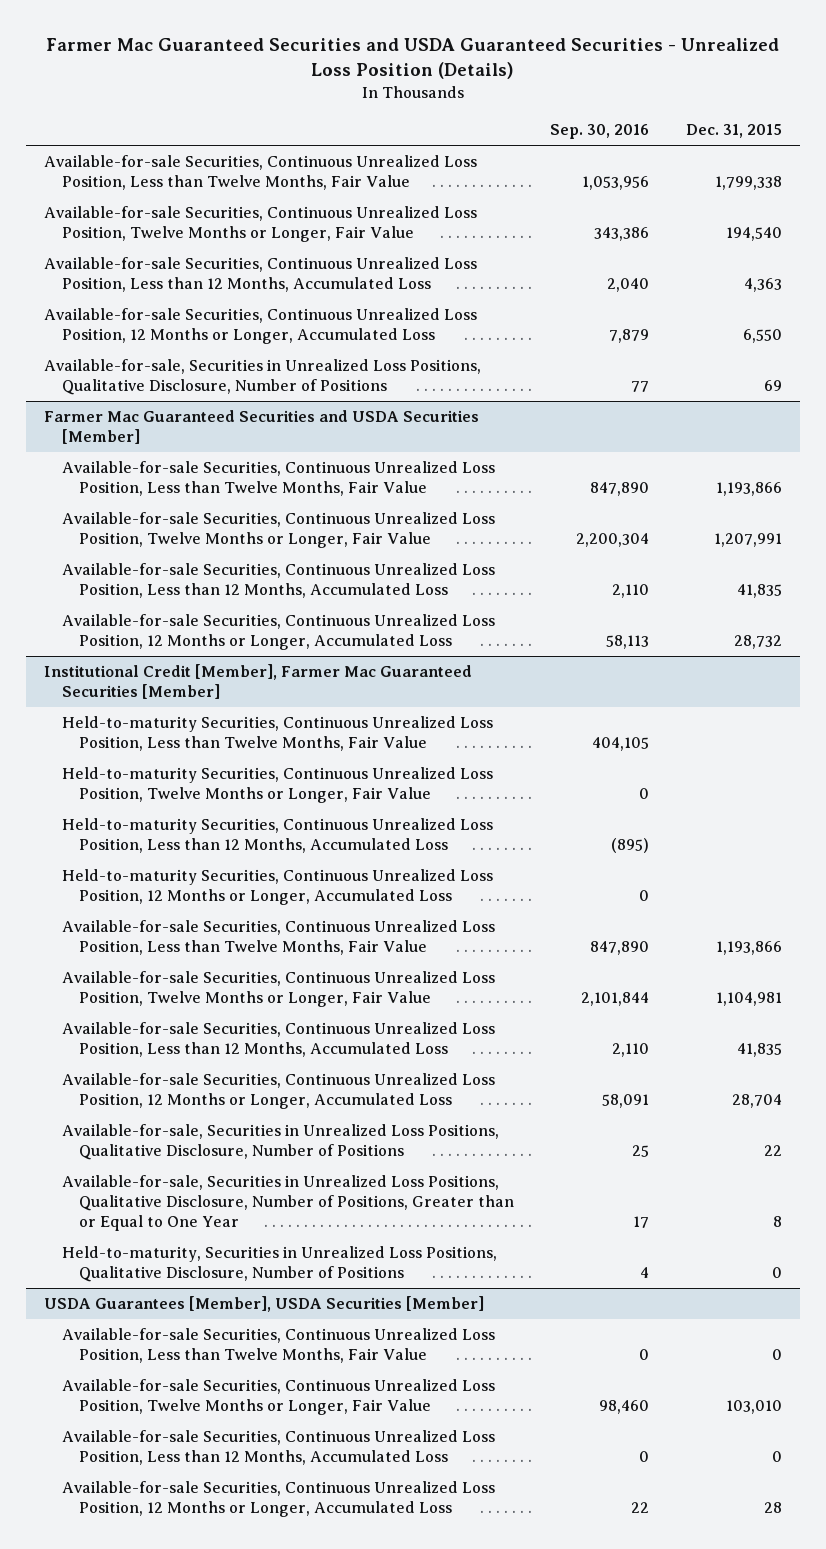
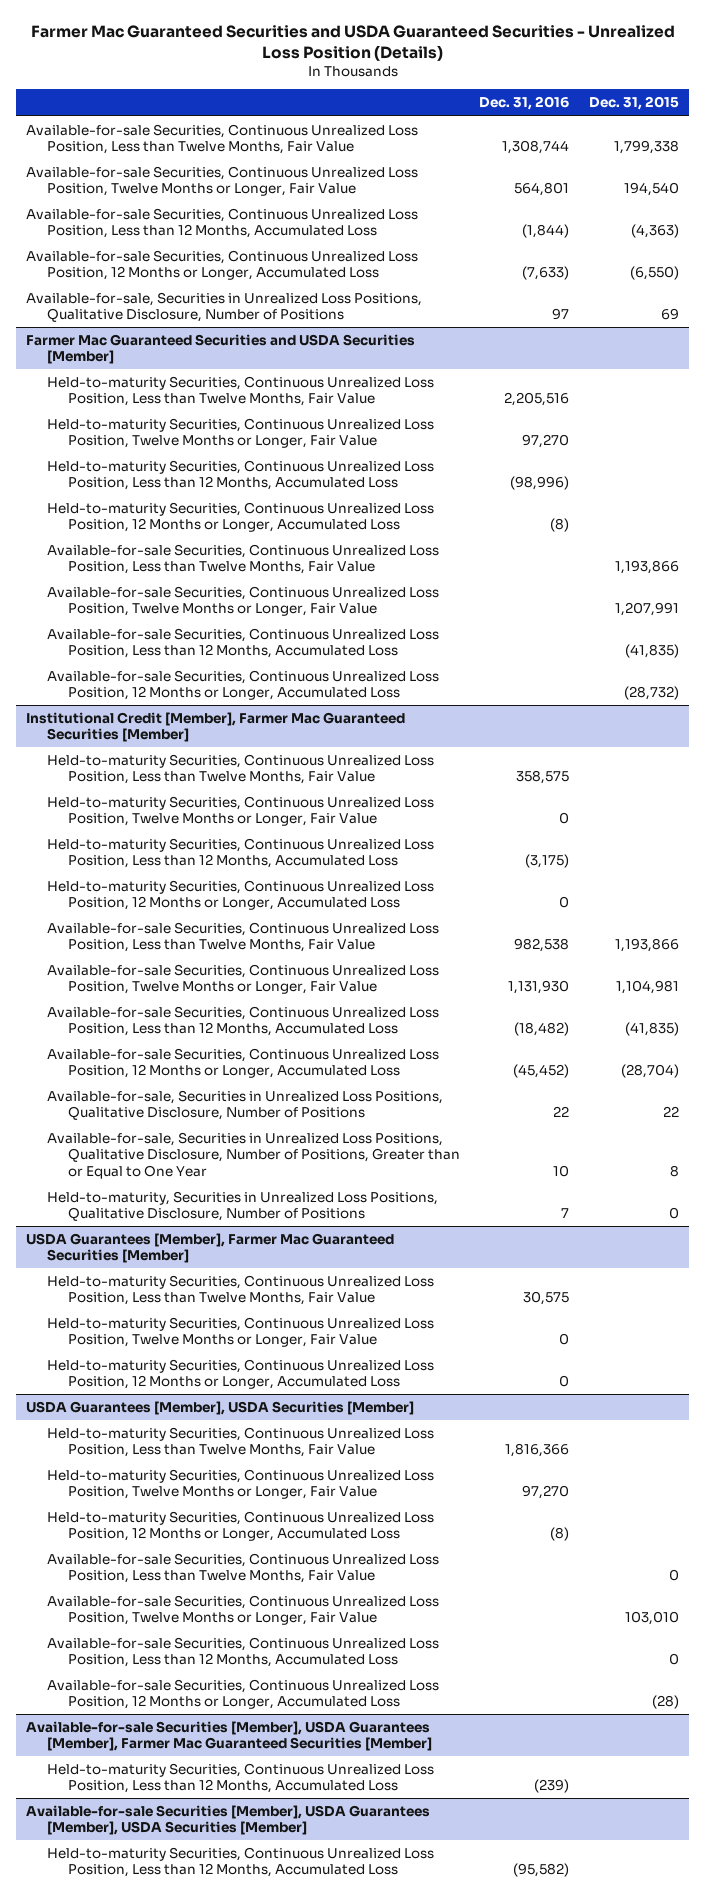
[550,124,650,140] Sep. 30, 2016 -> none
none -> [479,96,570,111] Dec. 31, 2016
[743,277,782,292] 4,363 -> [631,224,680,239] (4,363)
[742,328,782,343] 6,550 -> [630,266,680,281] (6,550)
none -> [46,375,434,407] Held-to-maturity Securities, Continuous Unrealized Loss Position, Less than Twelve Months, Fair Value
none -> [46,417,434,449] Held-to-maturity Securities, Continuous Unrealized Loss Position, Twelve Months or Longer, Fair Value
none -> [46,459,434,491] Held-to-maturity Securities, Continuous Unrealized Loss Position, Less than 12 Months, Accumulated Loss
none -> [46,501,434,533] Held-to-maturity Securities, Continuous Unrealized Loss Position, 12 Months or Longer, Accumulated Loss
[736,583,782,598] 41,835 -> [625,644,680,659] (41,835)
[733,634,782,649] 28,732 -> [624,686,680,701] (28,732)
[736,1042,782,1057] 41,835 -> [625,1022,680,1037] (41,835)
[731,1093,782,1108] 28,704 -> [621,1064,680,1079] (28,704)
none -> [26,1232,395,1264] USDA Guarantees [Member], Farmer Mac Guaranteed Securities [Member]
none -> [46,1274,434,1306] Held-to-maturity Securities, Continuous Unrealized Loss Position, Less than Twelve Months, Fair Value
none -> [46,1316,434,1348] Held-to-maturity Securities, Continuous Unrealized Loss Position, Twelve Months or Longer, Fair Value
none -> [46,1358,434,1390] Held-to-maturity Securities, Continuous Unrealized Loss Position, 12 Months or Longer, Accumulated Loss
none -> [46,1426,434,1458] Held-to-maturity Securities, Continuous Unrealized Loss Position, Less than Twelve Months, Fair Value
none -> [46,1468,434,1500] Held-to-maturity Securities, Continuous Unrealized Loss Position, Twelve Months or Longer, Fair Value
none -> [46,1510,434,1542] Held-to-maturity Securities, Continuous Unrealized Loss Position, 12 Months or Longer, Accumulated Loss
[763,1501,782,1513] 28 -> [652,1695,680,1710] (28)
none -> [26,1720,432,1752] Available-for-sale Securities [Member], USDA Guarantees [Member], Farmer Mac Guaranteed Securities [Member]
none -> [46,1762,434,1794] Held-to-maturity Securities, Continuous Unrealized Loss Position, Less than 12 Months, Accumulated Loss
none -> [26,1804,431,1836] Available-for-sale Securities [Member], USDA Guarantees [Member], USDA Securities [Member]
none -> [46,1846,434,1878] Held-to-maturity Securities, Continuous Unrealized Loss Position, Less than 12 Months, Accumulated Loss

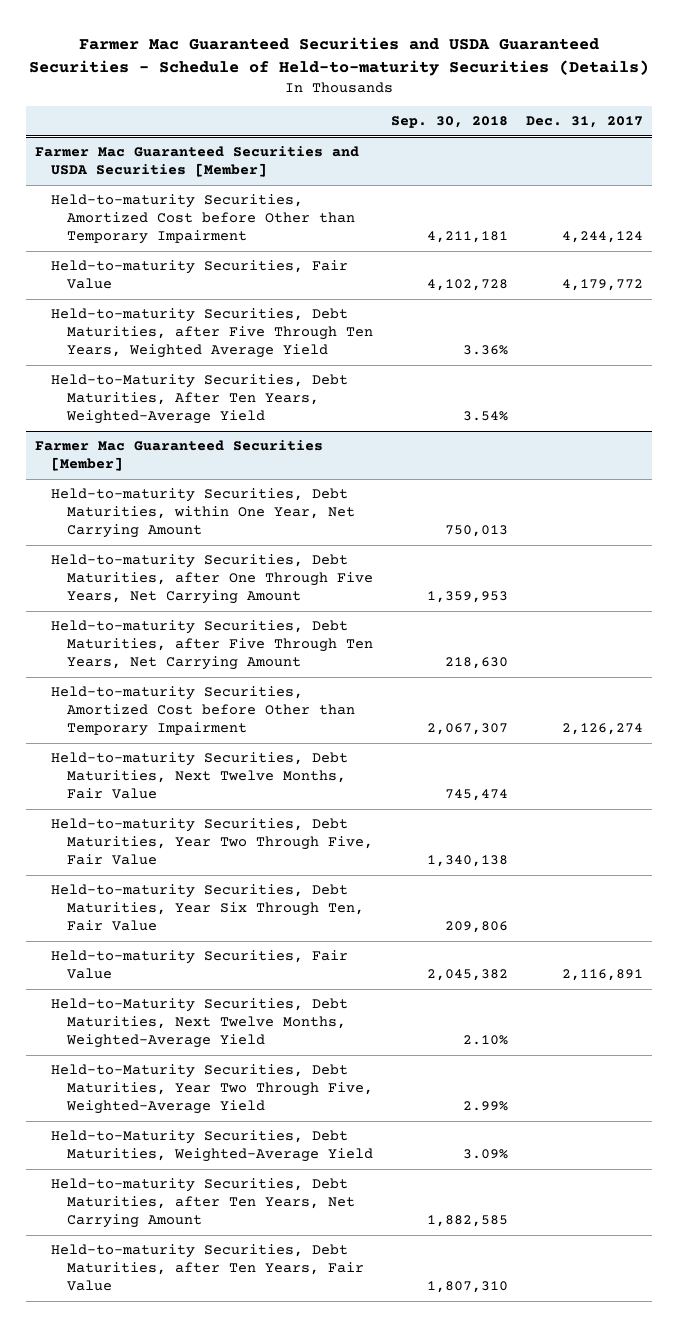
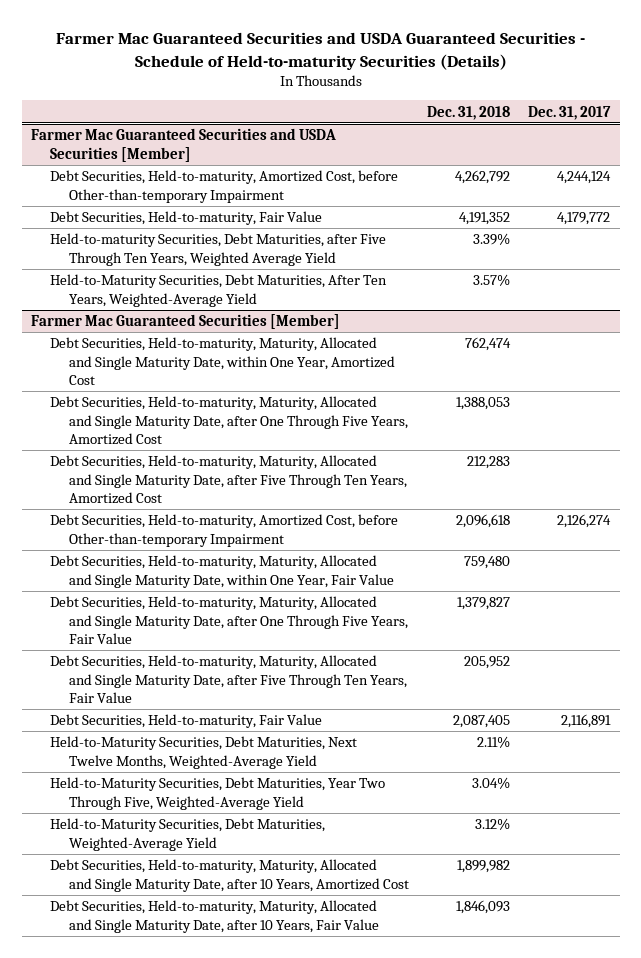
[391,116,509,129] Sep. 30, 2018 -> none
none -> [426,105,510,120] Dec. 31, 2018
[50,194,356,245] Held-to-maturity Securities, Amortized Cost before Other than Temporary Impairment -> [49,170,398,203] Debt Securities, Held-to-maturity, Amortized Cost, before Other-than-temporary Impairment
[50,260,348,290] Held-to-maturity Securities, Fair Value -> [49,211,322,226] Debt Securities, Held-to-maturity, Fair Value
[50,488,356,539] Held-to-maturity Securities, Debt Maturities, within One Year, Net Carrying Amount -> [49,337,395,385] Debt Securities, Held-to-maturity, Maturity, Allocated and Single Maturity Date, within One Year, Amortized Cost
[50,554,374,605] Held-to-maturity Securities, Debt Maturities, after One Through Five Years, Net Carrying Amount -> [49,396,408,445] Debt Securities, Held-to-maturity, Maturity, Allocated and Single Maturity Date, after One Through Five Years, Amortized Cost
[50,620,374,671] Held-to-maturity Securities, Debt Maturities, after Five Through Ten Years, Net Carrying Amount -> [49,455,407,504] Debt Securities, Held-to-maturity, Maturity, Allocated and Single Maturity Date, after Five Through Ten Years, Amortized Cost
[50,686,356,737] Held-to-maturity Securities, Amortized Cost before Other than Temporary Impairment -> [49,514,398,547] Debt Securities, Held-to-maturity, Amortized Cost, before Other-than-temporary Impairment
[50,752,348,800] Held-to-maturity Securities, Debt Maturities, Next Twelve Months, Fair Value -> [49,555,394,588] Debt Securities, Held-to-maturity, Maturity, Allocated and Single Maturity Date, within One Year, Fair Value
[50,818,374,866] Held-to-maturity Securities, Debt Maturities, Year Two Through Five, Fair Value -> [49,596,408,644] Debt Securities, Held-to-maturity, Maturity, Allocated and Single Maturity Date, after One Through Five Years, Fair Value
[50,884,365,932] Held-to-maturity Securities, Debt Maturities, Year Six Through Ten, Fair Value -> [49,655,407,703] Debt Securities, Held-to-maturity, Maturity, Allocated and Single Maturity Date, after Five Through Ten Years, Fair Value
[50,950,348,980] Held-to-maturity Securities, Fair Value -> [49,714,322,729] Debt Securities, Held-to-maturity, Fair Value
[50,1178,356,1229] Held-to-maturity Securities, Debt Maturities, after Ten Years, Net Carrying Amount -> [49,859,409,892] Debt Securities, Held-to-maturity, Maturity, Allocated and Single Maturity Date, after 10 Years, Amortized Cost
[50,1244,365,1292] Held-to-maturity Securities, Debt Maturities, after Ten Years, Fair Value -> [49,900,379,933] Debt Securities, Held-to-maturity, Maturity, Allocated and Single Maturity Date, after 10 Years, Fair Value

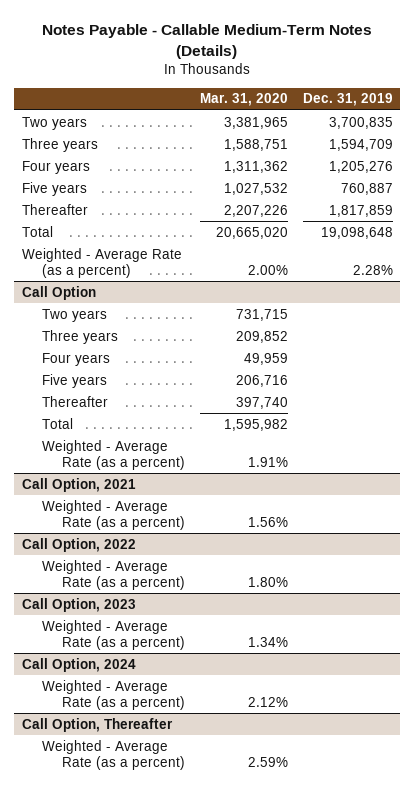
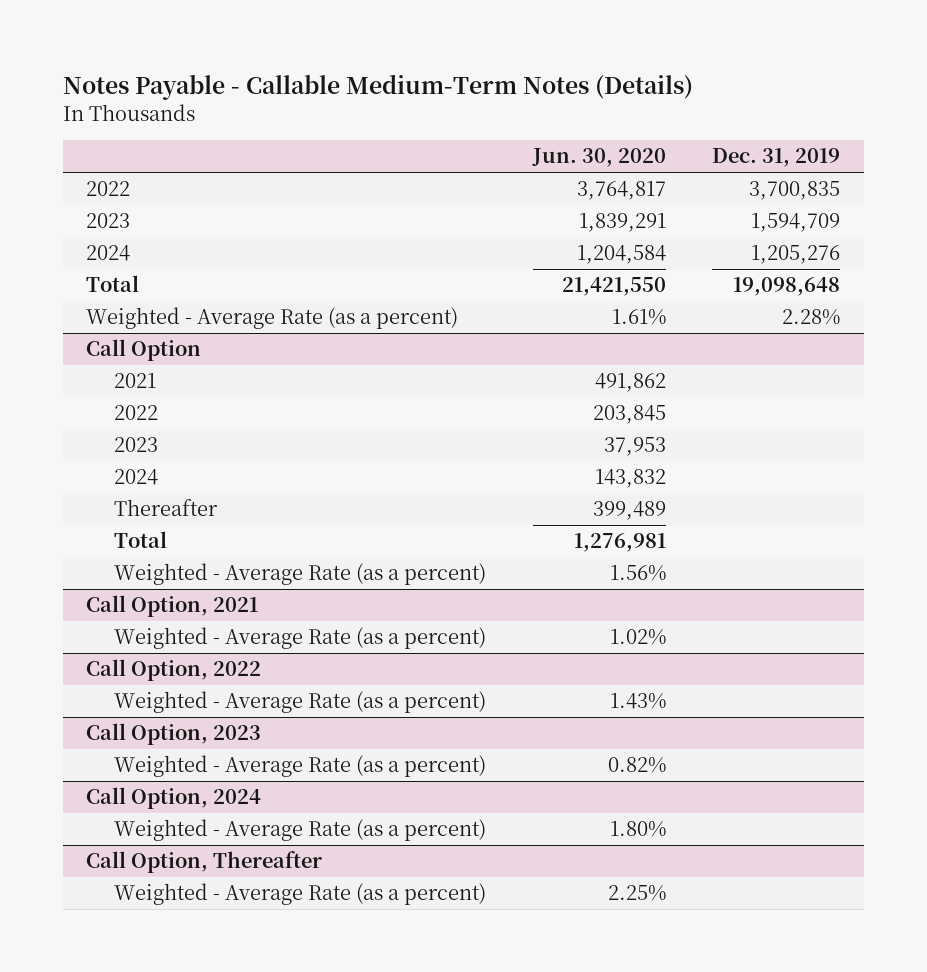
[200,93,289,107] Mar. 31, 2020 -> none
none -> [531,148,666,168] Jun. 30, 2020
[21,181,87,196] Five years -> none
[21,203,88,215] Thereafter -> none
[21,116,87,130] Two years -> [86,181,131,197] 2022
[21,137,98,152] Three years -> [86,213,131,229] 2023
[21,160,90,174] Four years -> [86,245,131,262] 2024
[42,373,108,388] Five years -> none
none -> [114,373,157,389] 2021
[42,308,108,322] Two years -> [114,405,159,421] 2022
[42,329,119,344] Three years -> [114,437,159,453] 2023
[42,352,111,366] Four years -> [114,469,159,486] 2024

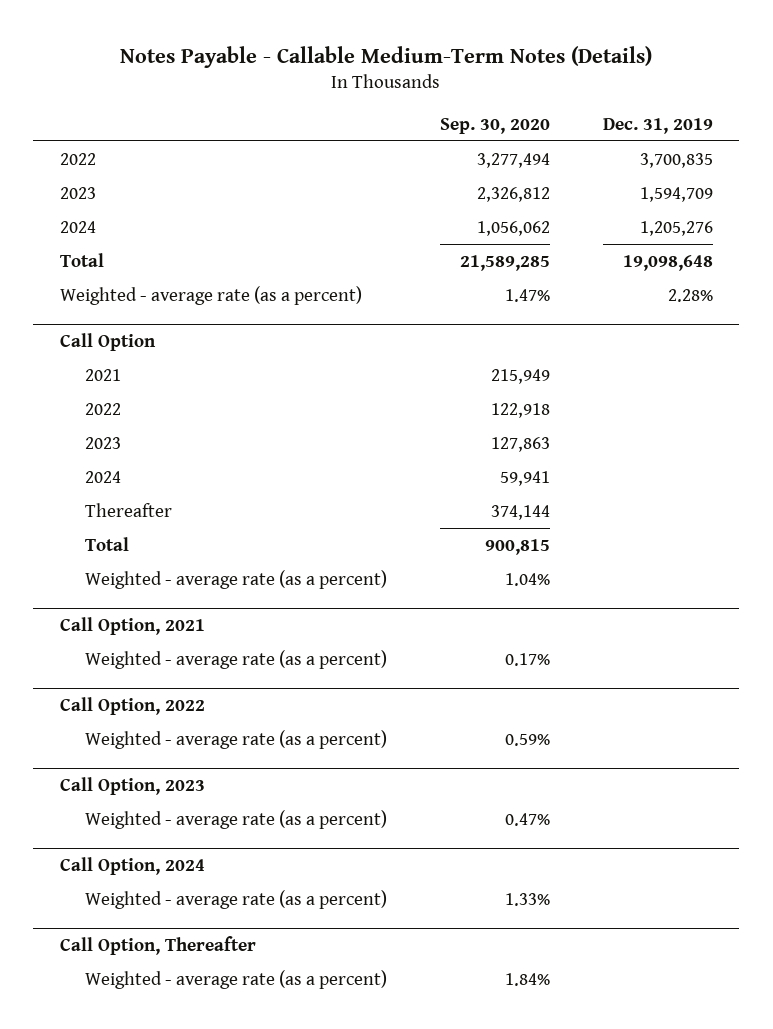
[531,148,666,168] Jun. 30, 2020 -> none
none -> [439,117,550,134] Sep. 30, 2020
[86,307,459,330] Weighted - Average Rate (as a percent) -> [60,285,363,305] Weighted - average rate (as a percent)
[114,563,487,586] Weighted - Average Rate (as a percent) -> [84,569,387,589] Weighted - average rate (as a percent)
[114,627,487,650] Weighted - Average Rate (as a percent) -> [84,649,387,669] Weighted - average rate (as a percent)
[114,691,487,714] Weighted - Average Rate (as a percent) -> [84,729,387,749] Weighted - average rate (as a percent)
[114,755,487,778] Weighted - Average Rate (as a percent) -> [84,809,387,829] Weighted - average rate (as a percent)
[114,819,487,842] Weighted - Average Rate (as a percent) -> [84,889,387,909] Weighted - average rate (as a percent)
[114,883,487,906] Weighted - Average Rate (as a percent) -> [84,969,387,989] Weighted - average rate (as a percent)

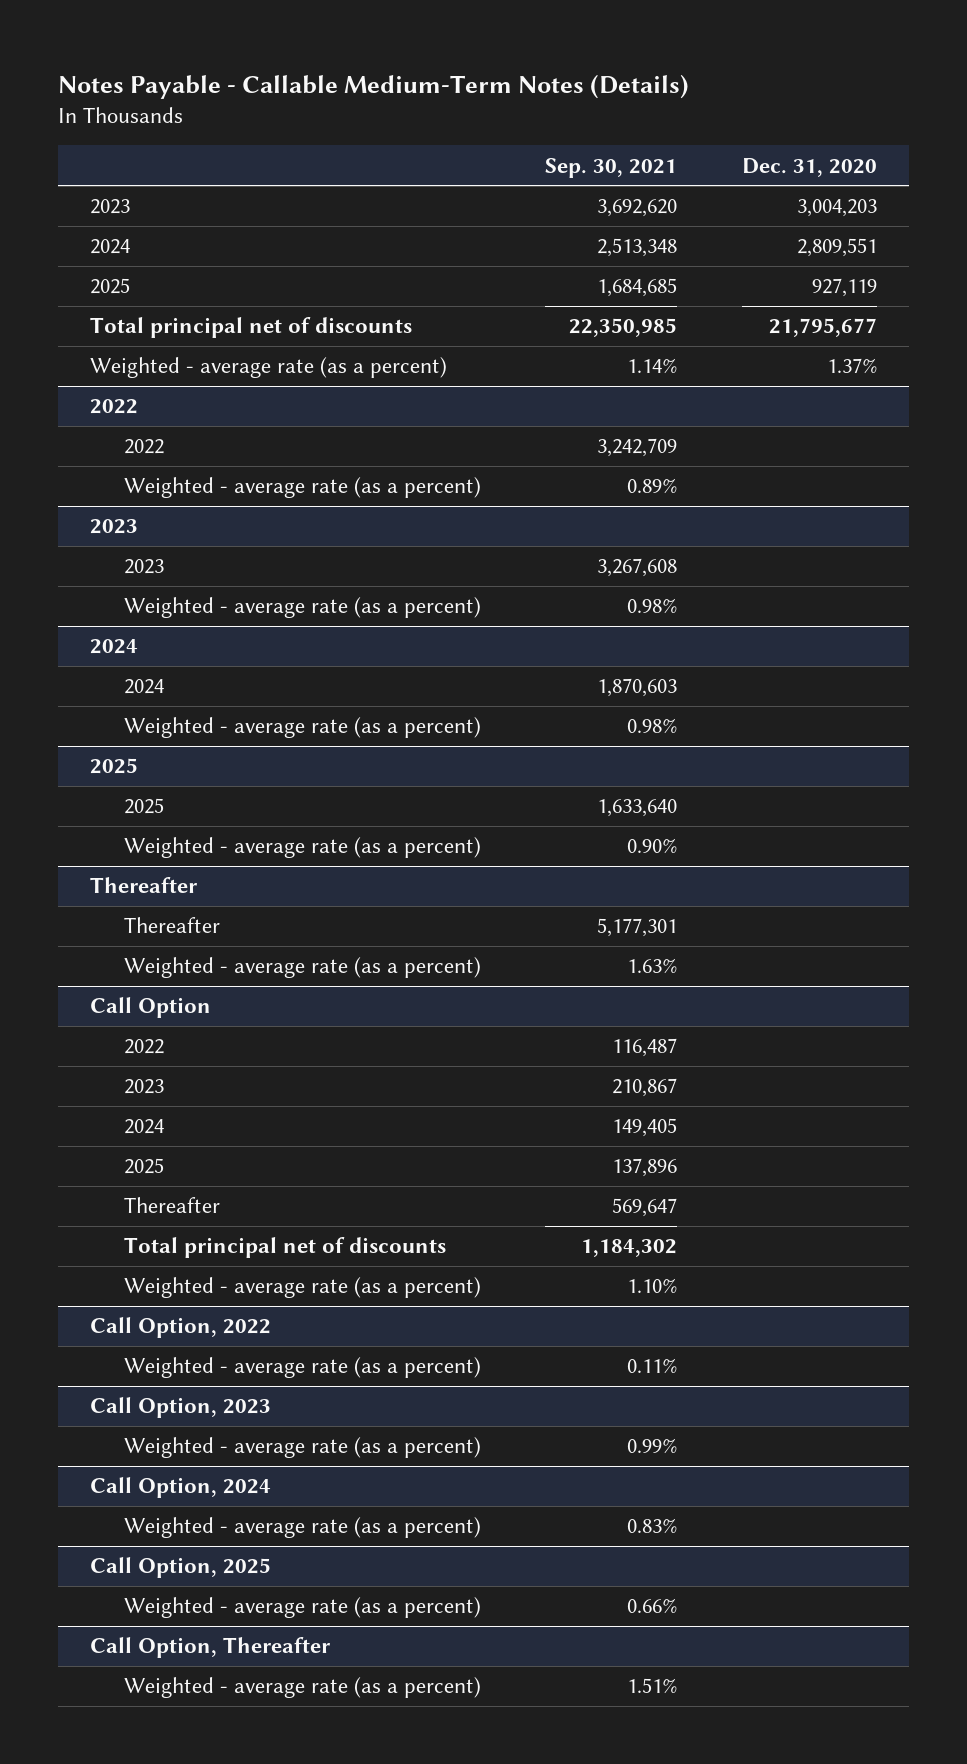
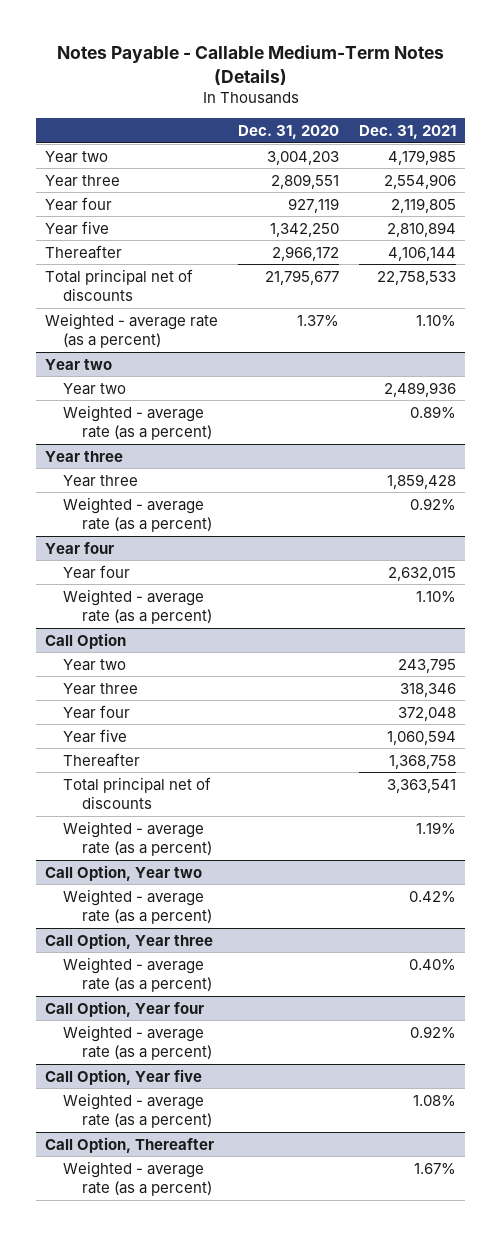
[545,157,678,178] Sep. 30, 2021 -> none
none -> [358,125,456,140] Dec. 31, 2021
[90,199,131,215] 2023 -> [45,150,109,163] Year two
[90,239,131,255] 2024 -> [45,174,121,187] Year three
[90,278,131,295] 2025 -> [45,196,113,211] Year four
none -> [45,220,110,235] Year five
none -> [45,244,123,259] Thereafter
[90,399,139,415] 2022 -> none
[124,439,165,455] 2022 -> none
[124,477,482,499] Weighted - average rate (as a percent) -> none
[90,519,139,535] 2023 -> [45,358,113,370] Year two
[124,559,165,575] 2023 -> [63,382,127,395] Year two
[90,639,139,655] 2024 -> [45,450,124,462] Year three
[124,679,165,695] 2024 -> [63,474,139,487] Year three
[90,758,139,775] 2025 -> [45,541,115,554] Year four
[124,798,165,815] 2025 -> [63,564,131,579] Year four
[90,877,199,894] Thereafter -> none
[124,917,221,934] Thereafter -> none
[124,957,482,979] Weighted - average rate (as a percent) -> none
[124,1039,165,1055] 2022 -> none
[124,1079,165,1095] 2023 -> [63,658,127,671] Year two
[124,1119,165,1135] 2024 -> [63,682,139,695] Year three
[124,1158,165,1175] 2025 -> [63,704,131,719] Year four
none -> [63,728,128,743] Year five
[90,1317,272,1339] Call Option, 2022 -> none
[124,1357,482,1379] Weighted - average rate (as a percent) -> none
[90,1397,272,1419] Call Option, 2023 -> none
[124,1437,482,1459] Weighted - average rate (as a percent) -> none
[90,1477,272,1499] Call Option, 2024 -> none
[124,1517,482,1539] Weighted - average rate (as a percent) -> none
[90,1557,272,1579] Call Option, 2025 -> none
[124,1597,482,1619] Weighted - average rate (as a percent) -> none
none -> [45,864,203,881] Call Option, Year two
none -> [63,888,212,924] Weighted - average rate (as a percent)
none -> [45,932,214,949] Call Option, Year three
none -> [63,956,212,992] Weighted - average rate (as a percent)
none -> [45,1000,205,1017] Call Option, Year four
none -> [63,1024,212,1060] Weighted - average rate (as a percent)
none -> [45,1068,203,1085] Call Option, Year five
none -> [63,1092,212,1128] Weighted - average rate (as a percent)

